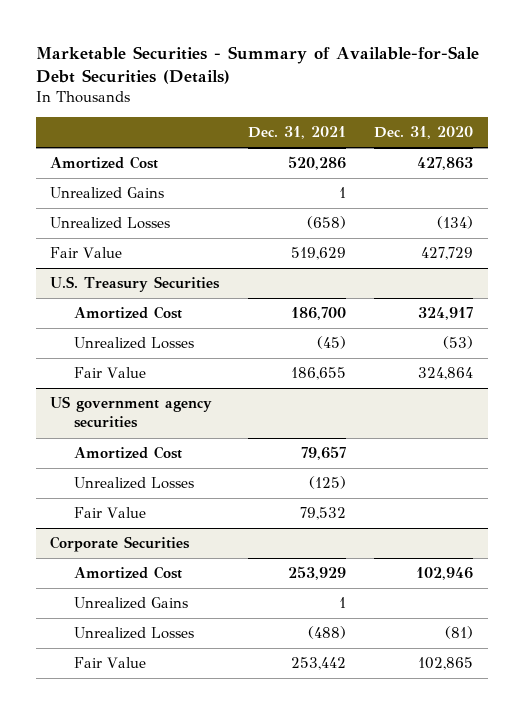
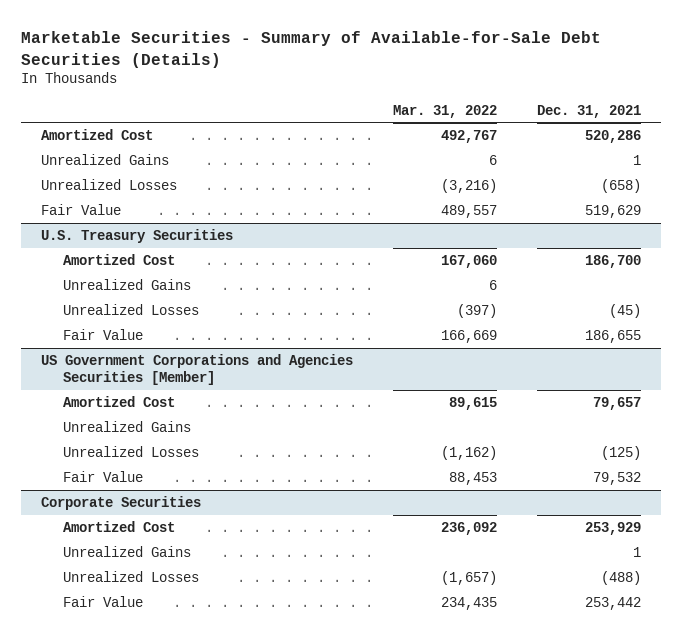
[374,126,474,140] Dec. 31, 2020 -> none
none -> [393,104,498,118] Mar. 31, 2022
none -> [63,279,192,291] Unrealized Gains
[50,396,213,429] US government agency securities -> [41,354,354,385] US Government Corporations and Agencies Securities [Member]
none -> [63,421,192,433] Unrealized Gains

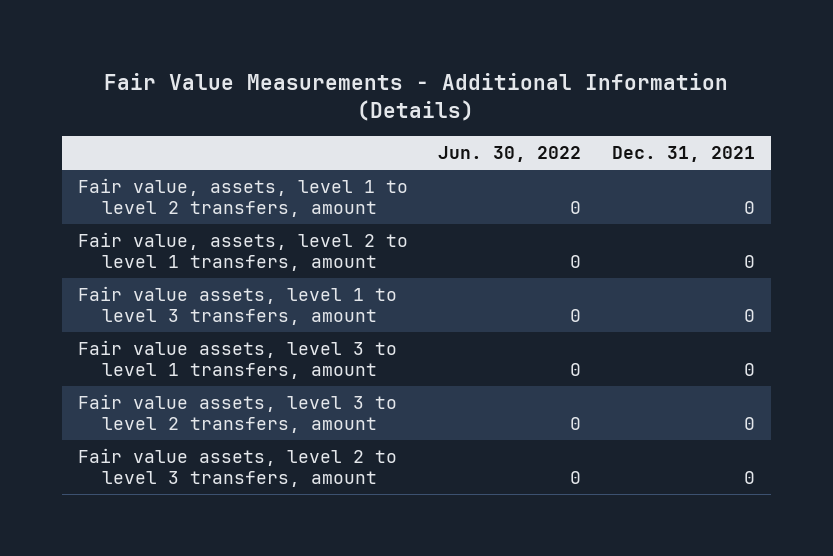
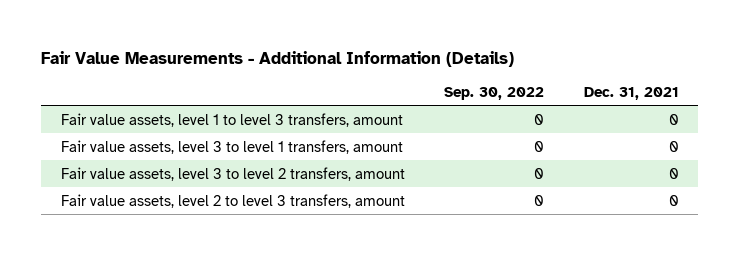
[438,146,582,163] Jun. 30, 2022 -> none
none -> [444,86,545,100] Sep. 30, 2022
[77,177,408,218] Fair value, assets, level 1 to level 2 transfers, amount -> none
[77,231,408,272] Fair value, assets, level 2 to level 1 transfers, amount -> none

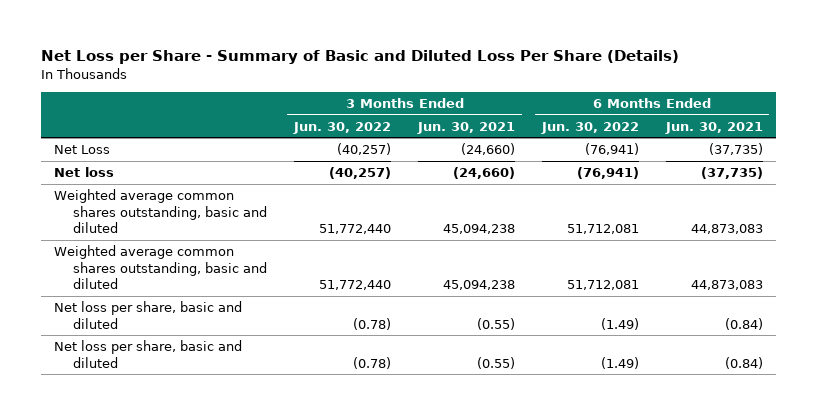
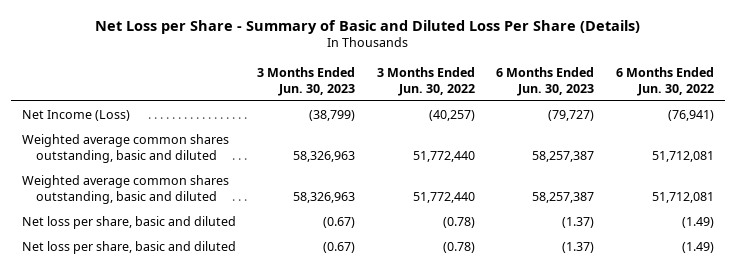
[417,121,516,134] Jun. 30, 2021 -> none
[664,121,763,134] Jun. 30, 2021 -> none
none -> [257,67,356,96] 3 Months Ended Jun. 30, 2023
none -> [496,67,595,96] 6 Months Ended Jun. 30, 2023
[54,167,115,178] Net loss -> none
[54,145,111,155] Net Loss -> [21,110,130,122] Net Income (Loss)

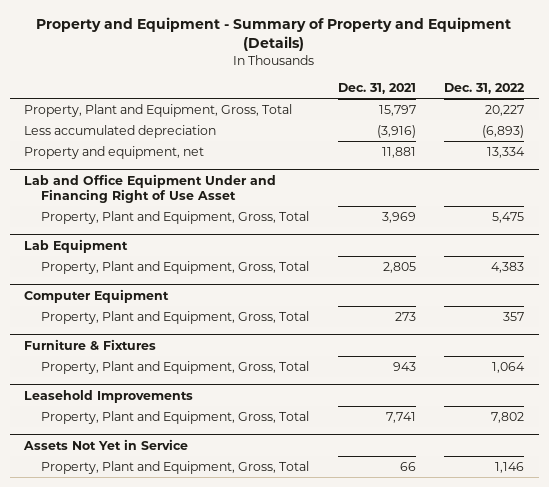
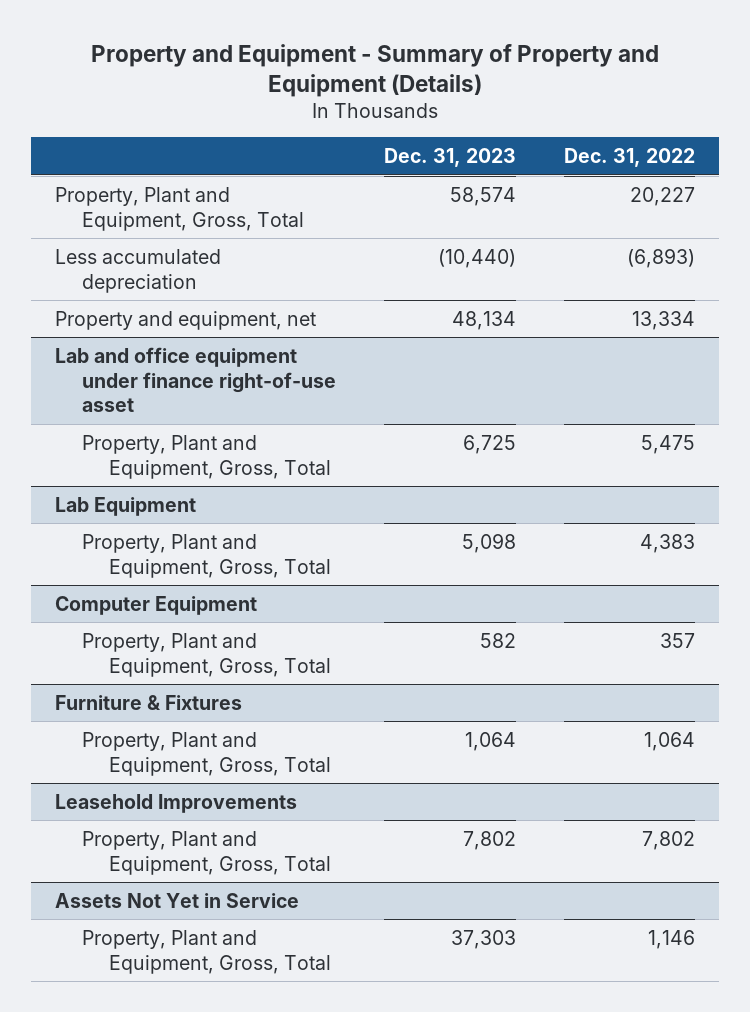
[337,83,416,95] Dec. 31, 2021 -> none
none -> [384,148,517,168] Dec. 31, 2023
[24,173,277,203] Lab and Office Equipment Under and Financing Right of Use Asset -> [55,346,337,413] Lab and office equipment under finance right-of-use asset

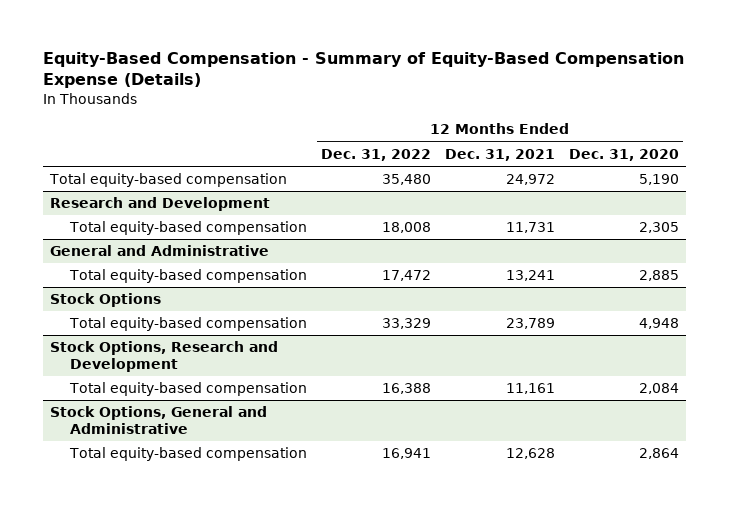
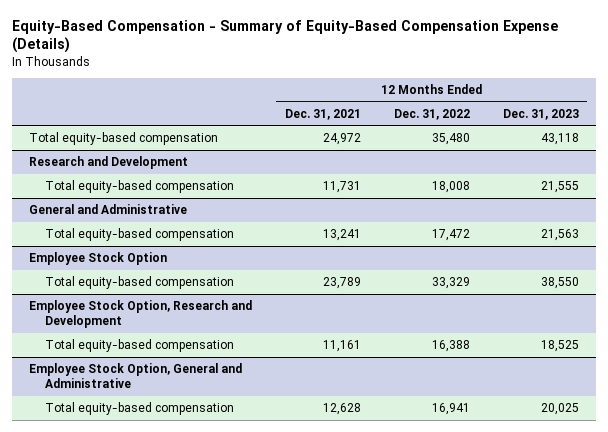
[569,148,680,161] Dec. 31, 2020 -> none
none -> [503,108,580,120] Dec. 31, 2023
[49,293,161,308] Stock Options -> [28,252,167,266] Employee Stock Option
[49,341,278,372] Stock Options, Research and Development -> [28,300,252,329] Employee Stock Option, Research and Development
[49,406,267,434] Stock Options, General and Administrative -> [28,363,242,389] Employee Stock Option, General and Administrative

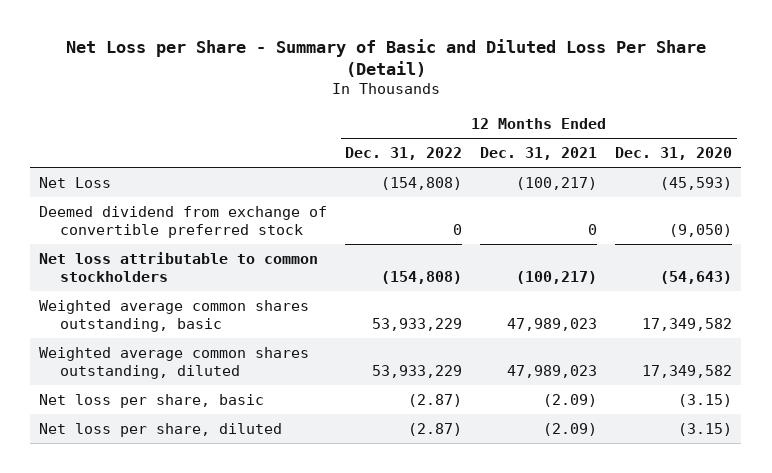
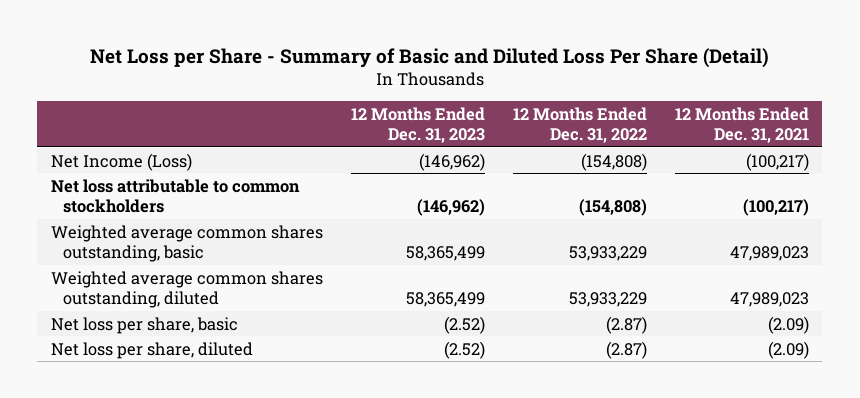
[615,146,733,160] Dec. 31, 2020 -> none
none -> [350,106,485,144] 12 Months Ended Dec. 31, 2023
[39,205,328,238] Deemed dividend from exchange of convertible preferred stock -> none
[39,176,112,188] Net Loss -> [51,152,193,171] Net Income (Loss)

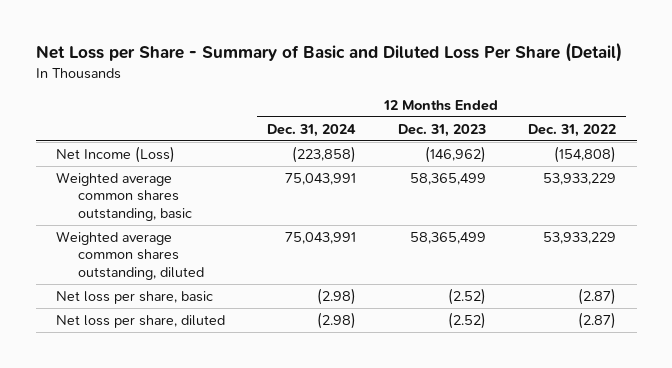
[674,106,809,144] 12 Months Ended Dec. 31, 2021 -> none
none -> [267,123,357,137] Dec. 31, 2024
[51,178,301,214] Net loss attributable to common stockholders -> none

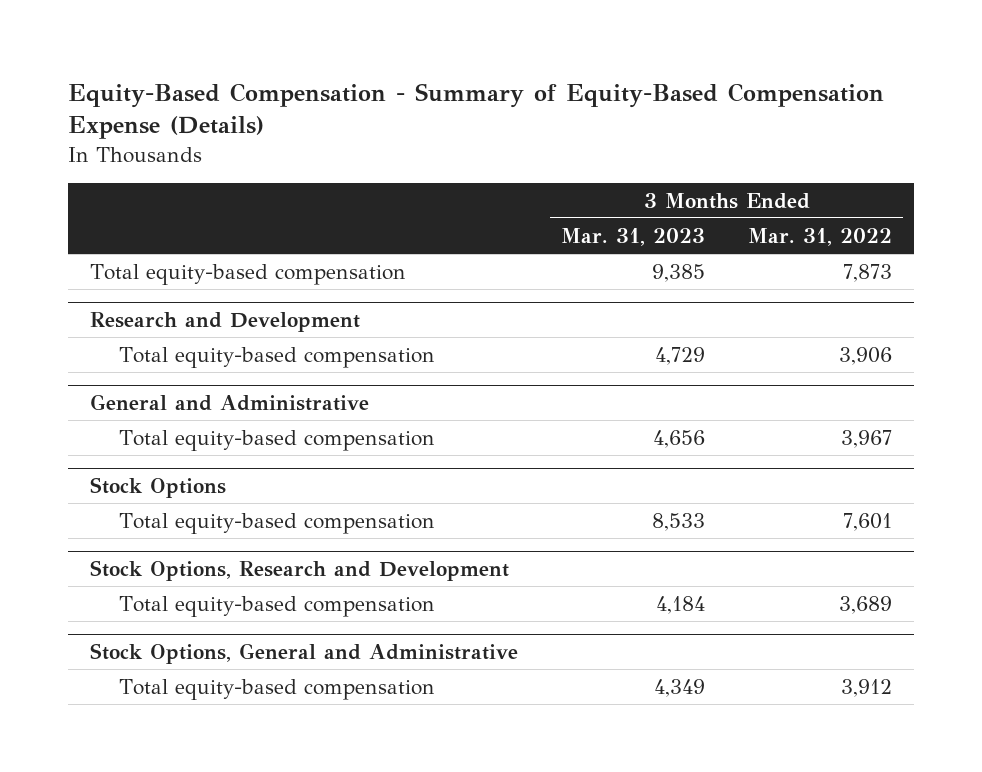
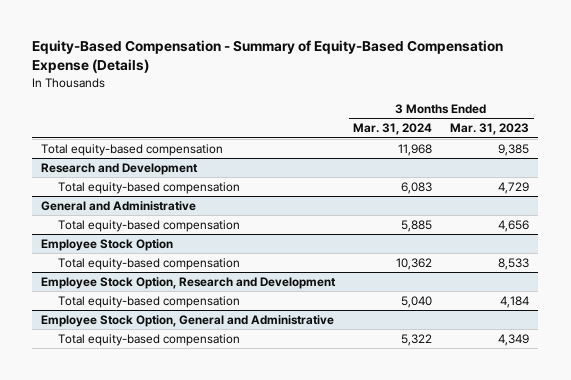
[748,227,893,246] Mar. 31, 2022 -> none
none -> [353,123,433,136] Mar. 31, 2024
[89,477,226,499] Stock Options -> [41,239,174,252] Employee Stock Option
[89,560,509,582] Stock Options, Research and Development -> [41,277,337,290] Employee Stock Option, Research and Development
[89,643,518,665] Stock Options, General and Administrative -> [41,315,335,328] Employee Stock Option, General and Administrative

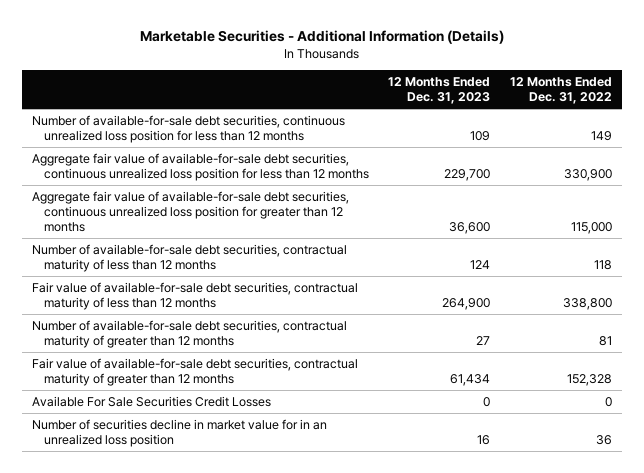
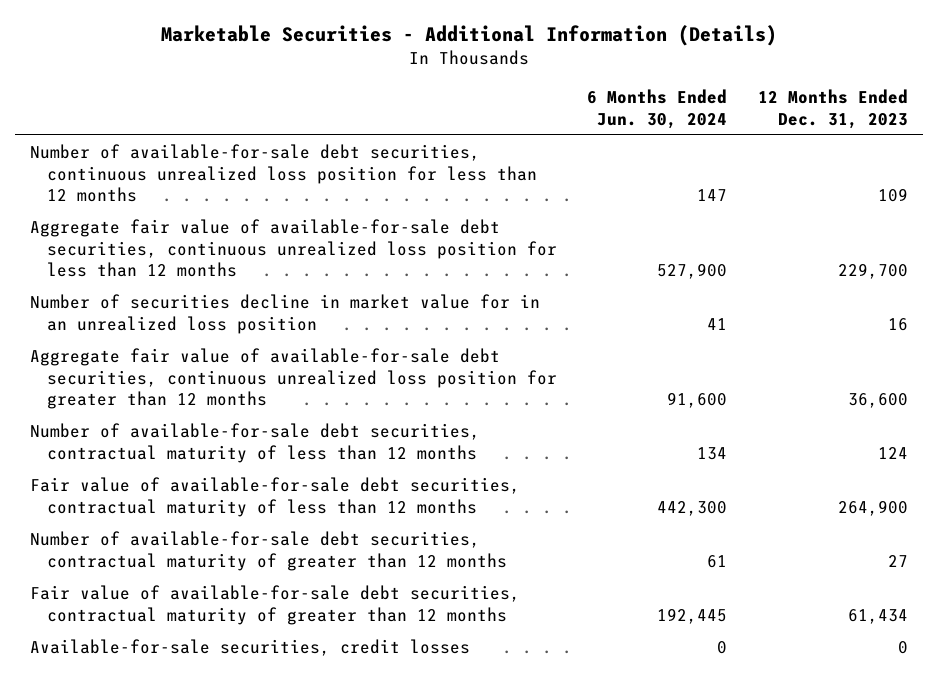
[509,77,612,105] 12 Months Ended Dec. 31, 2022 -> none
none -> [587,89,728,129] 6 Months Ended Jun. 30, 2024
[31,419,327,448] Number of securities decline in market value for in an unrealized loss position -> [30,293,541,334] Number of securities decline in market value for in an unrealized loss position
[31,396,271,408] Available For Sale Securities Credit Losses -> [30,638,471,656] Available-for-sale securities, credit losses

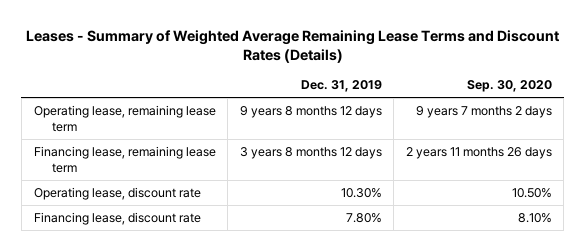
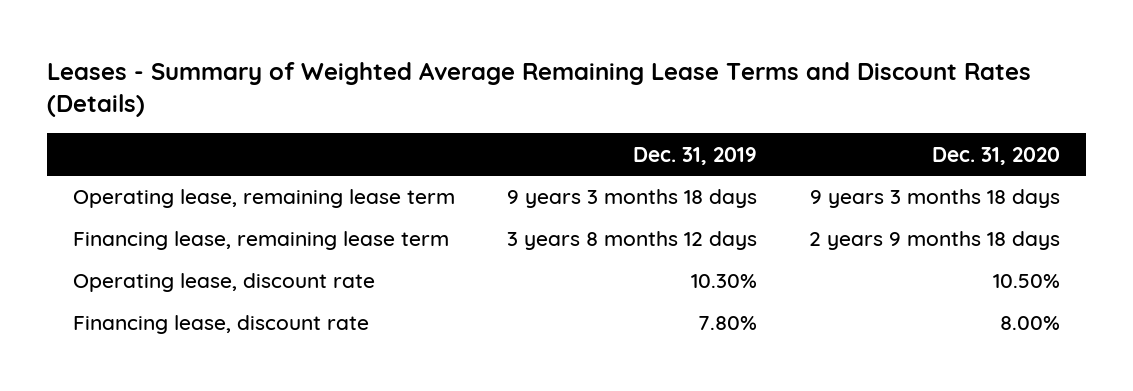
[466,80,552,93] Sep. 30, 2020 -> none
none -> [932,146,1061,165] Dec. 31, 2020
[239,105,382,118] 9 years 8 months 12 days -> [506,189,757,209] 9 years 3 months 18 days

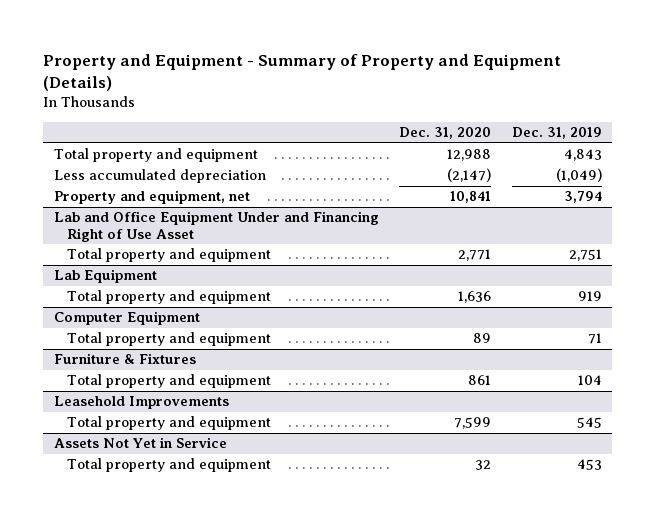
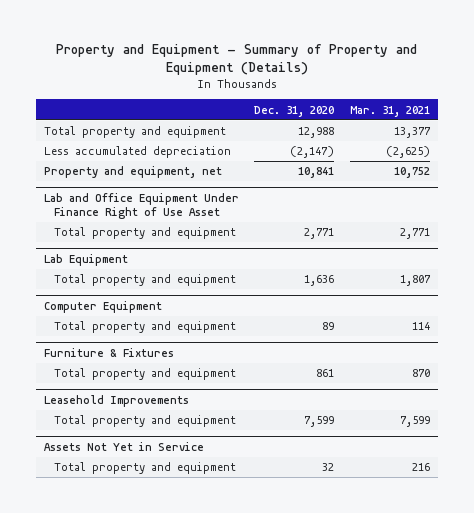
[511,127,602,140] Dec. 31, 2019 -> none
none -> [350,105,431,117] Mar. 31, 2021
[53,211,379,242] Lab and Office Equipment Under and Financing Right of Use Asset -> [43,193,239,219] Lab and Office Equipment Under Finance Right of Use Asset

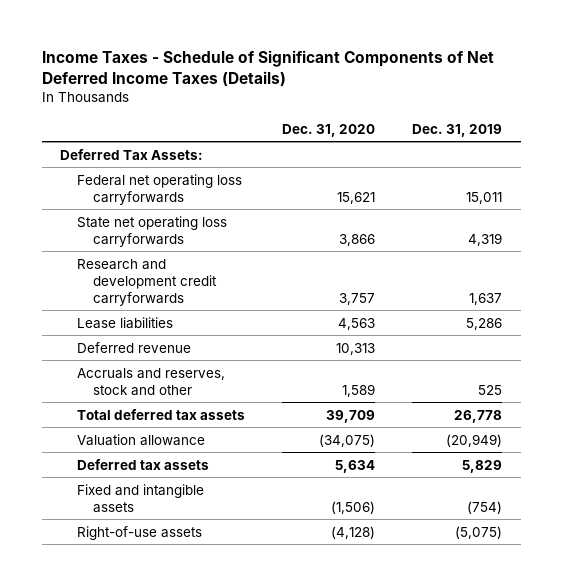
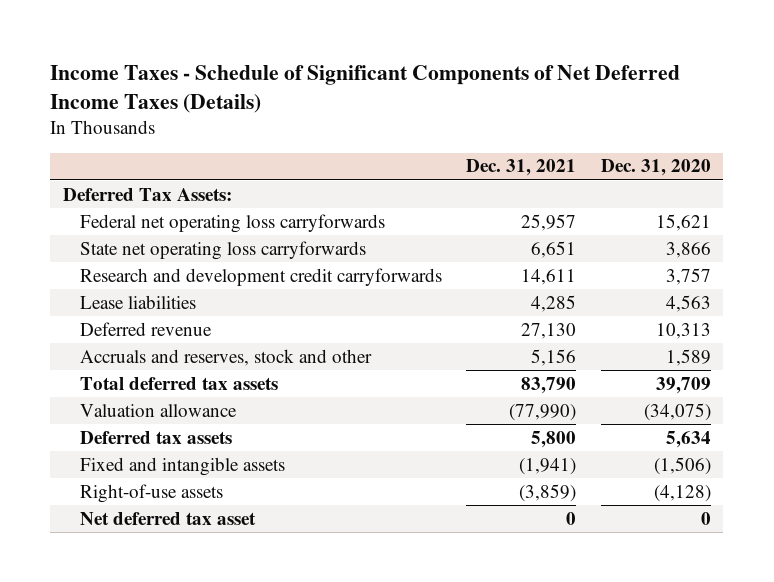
[412,123,503,137] Dec. 31, 2019 -> none
none -> [466,159,577,177] Dec. 31, 2021
none -> [79,511,256,525] Net deferred tax asset

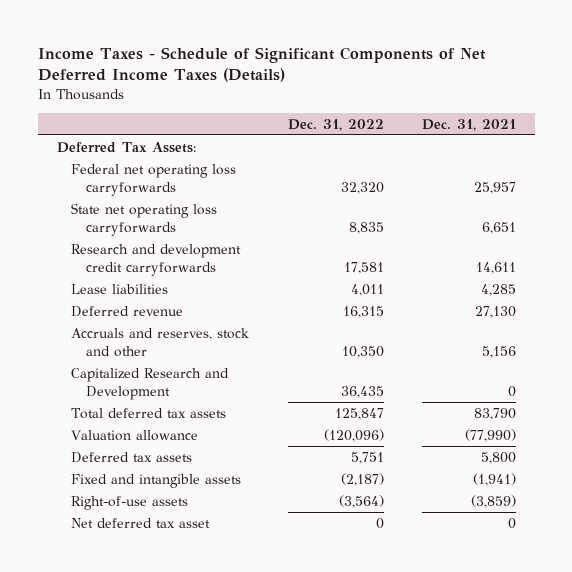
[600,159,711,177] Dec. 31, 2020 -> none
none -> [287,118,384,131] Dec. 31, 2022
none -> [71,367,230,400] Capitalized Research and Development

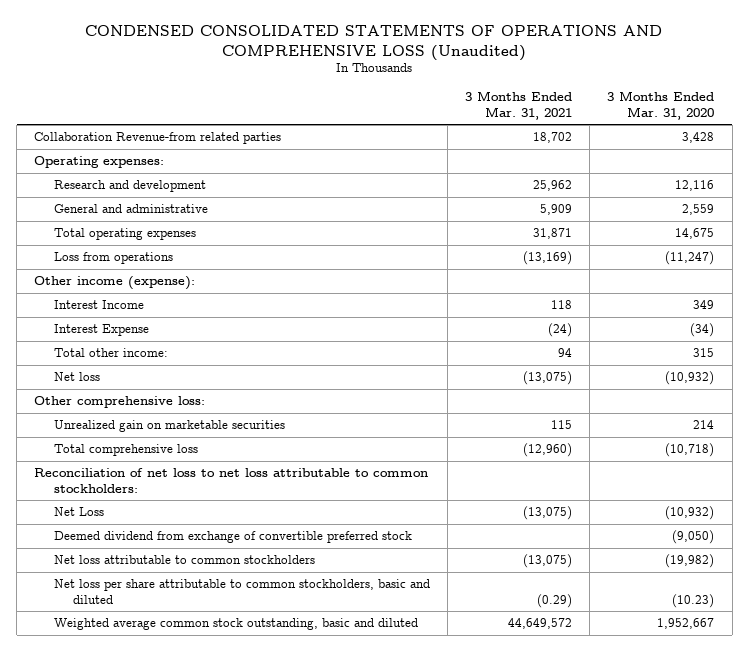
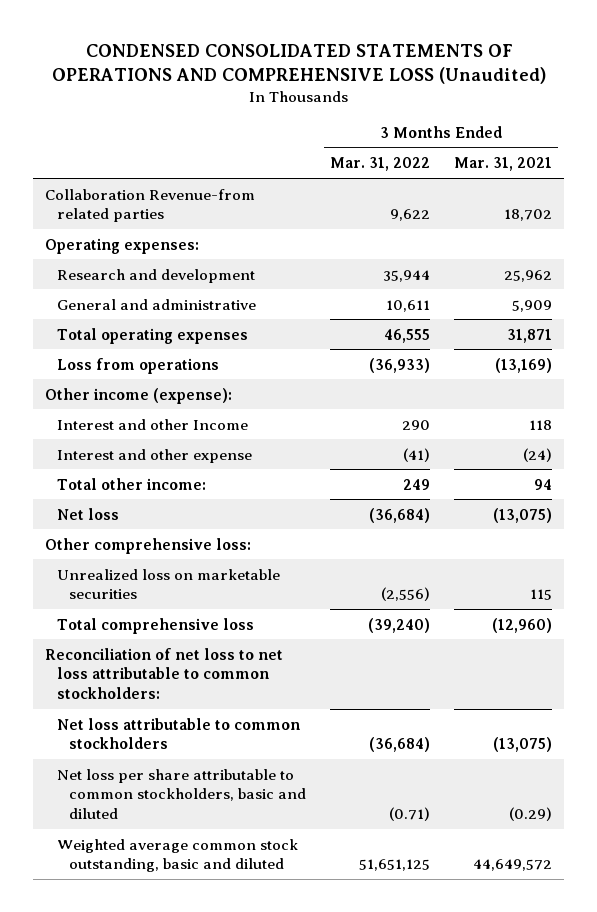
[607,90,715,120] 3 Months Ended Mar. 31, 2020 -> none
none -> [330,157,431,172] Mar. 31, 2022
[53,300,144,310] Interest Income -> [56,418,248,430] Interest and other Income
[53,324,149,337] Interest Expense -> [56,448,252,463] Interest and other expense
[53,420,285,433] Unrealized gain on marketable securities -> [56,568,280,600] Unrealized loss on marketable securities
[53,507,104,517] Net Loss -> none
[53,531,412,544] Deemed dividend from exchange of convertible preferred stock -> none

